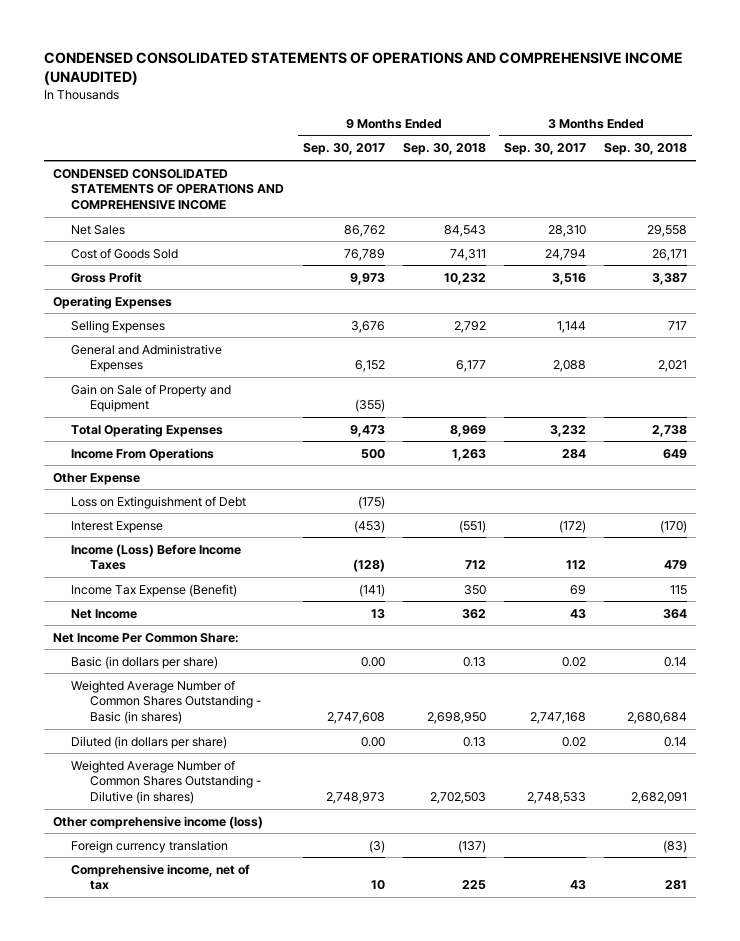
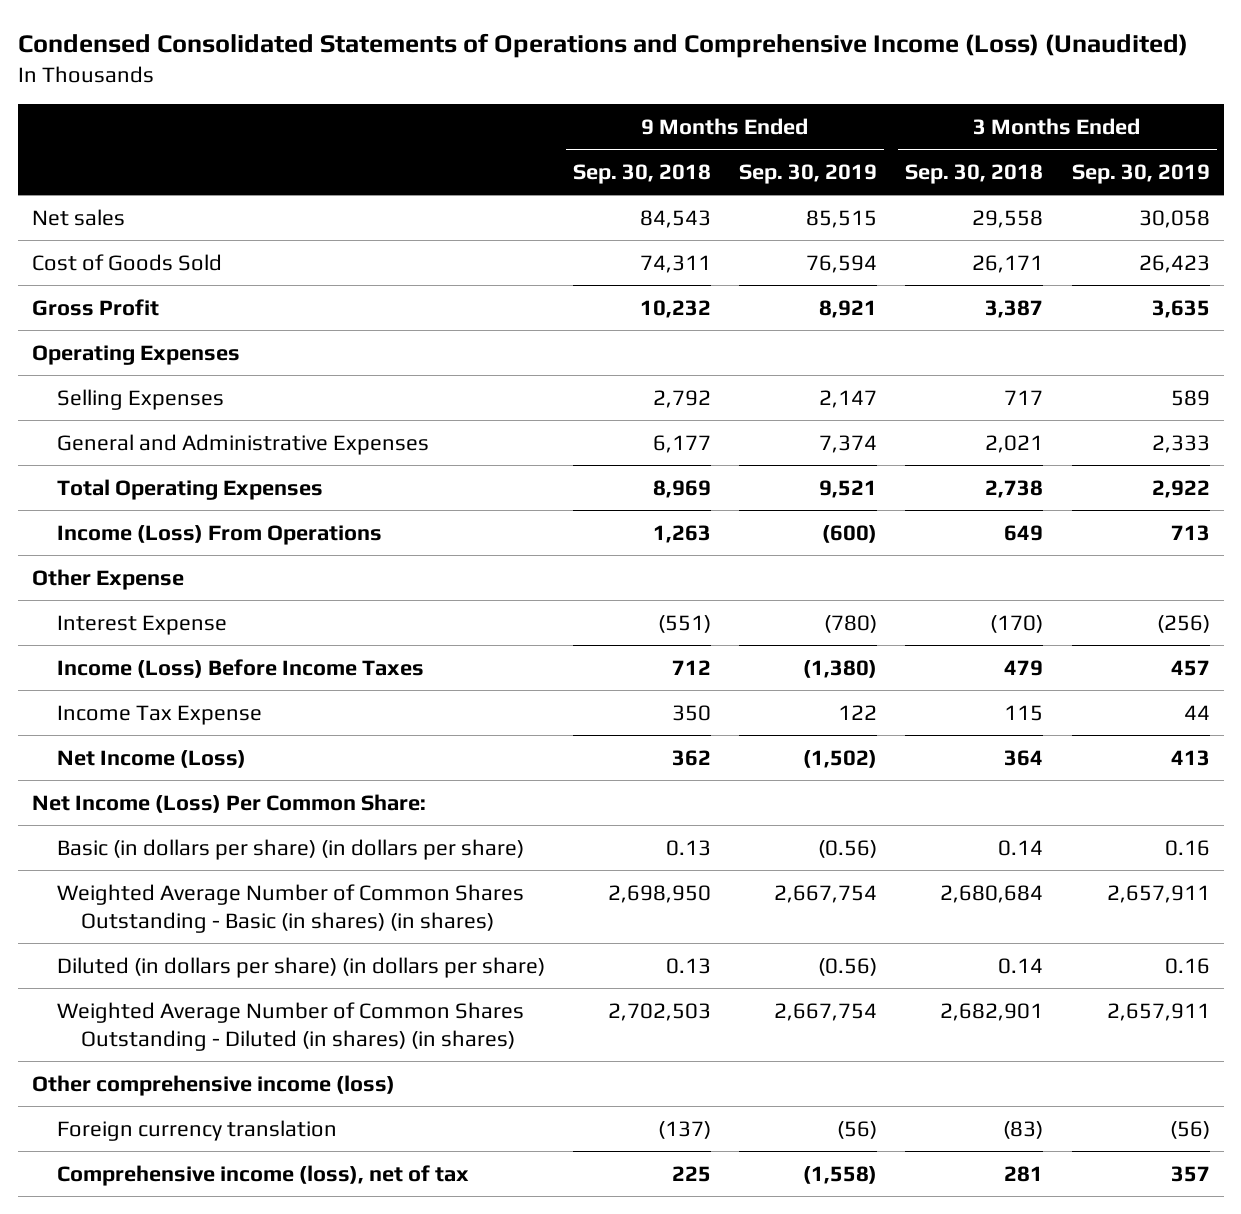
[43,51,683,86] CONDENSED CONSOLIDATED STATEMENTS OF OPERATIONS AND COMPREHENSIVE INCOME (UNAUDITED) -> [17,33,1188,59] Condensed Consolidated Statements of Operations and Comprehensive Income (Loss) (Unaudited)
[302,143,385,156] Sep. 30, 2017 -> none
[503,143,586,156] Sep. 30, 2017 -> none
none -> [739,164,878,185] Sep. 30, 2019
none -> [1071,164,1210,185] Sep. 30, 2019
[52,168,285,210] CONDENSED CONSOLIDATED STATEMENTS OF OPERATIONS AND COMPREHENSIVE INCOME -> none
[71,224,126,235] Net Sales -> [31,208,125,226] Net sales
[71,383,232,413] Gain on Sale of Property and Equipment -> none
[71,447,215,461] Income From Operations -> [56,524,382,545] Income (Loss) From Operations
[71,495,247,509] Loss on Extinguishment of Debt -> none
[71,583,238,597] Income Tax Expense (Benefit) -> [56,704,262,725] Income Tax Expense
[71,608,138,619] Net Income -> [56,749,246,768] Net Income (Loss)
[52,632,239,643] Net Income Per Common Share: -> [31,793,426,813] Net Income (Loss) Per Common Share:
[71,655,219,669] Basic (in dollars per share) -> [56,838,524,860] Basic (in dollars per share) (in dollars per share)
[71,679,261,724] Weighted Average Number of Common Shares Outstanding - Basic (in shares) -> [56,883,524,934] Weighted Average Number of Common Shares Outstanding - Basic (in shares) (in shares)
[71,735,228,749] Diluted (in dollars per share) -> [56,956,545,978] Diluted (in dollars per share) (in dollars per share)
[71,759,261,804] Weighted Average Number of Common Shares Outstanding - Dilutive (in shares) -> [56,1001,524,1052] Weighted Average Number of Common Shares Outstanding - Diluted (in shares) (in shares)
[631,791,688,804] 2,682,091 -> [940,1002,1044,1021] 2,682,901
[71,863,251,891] Comprehensive income, net of tax -> [56,1164,469,1186] Comprehensive income (loss), net of tax

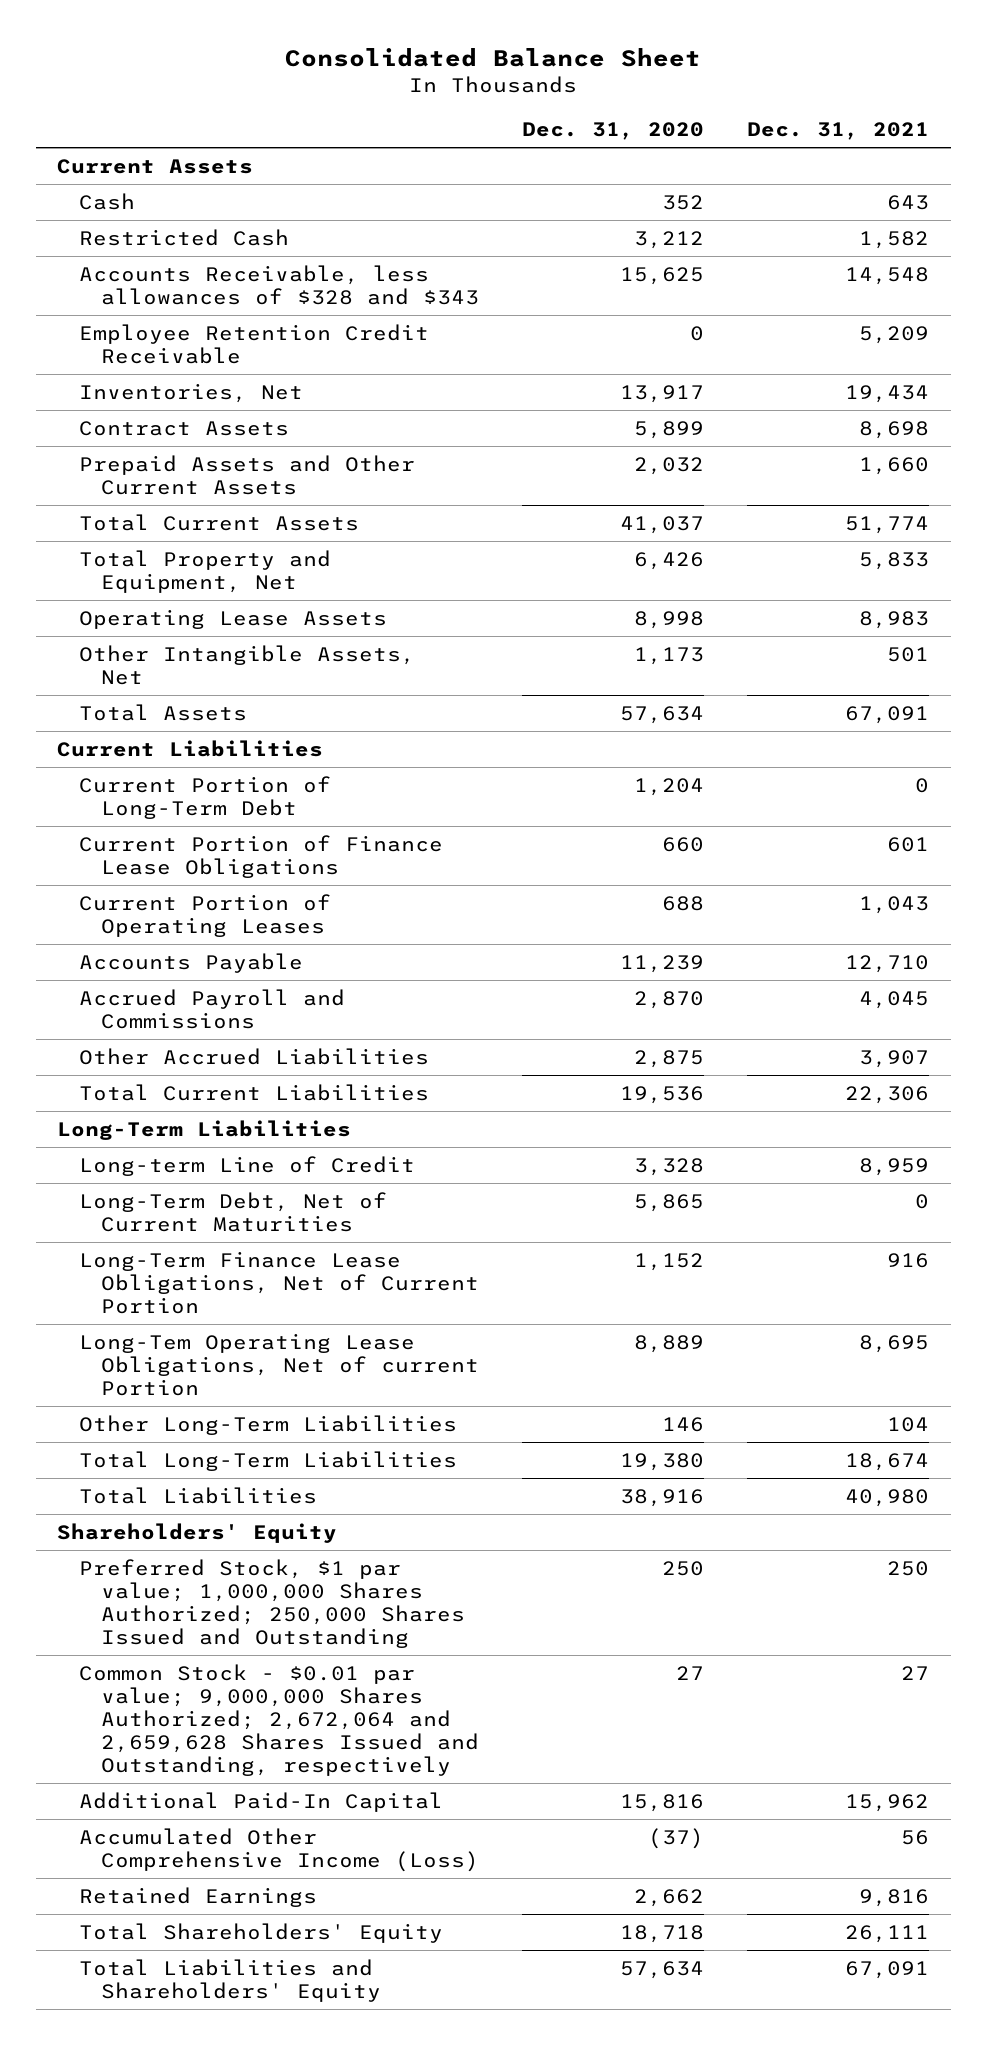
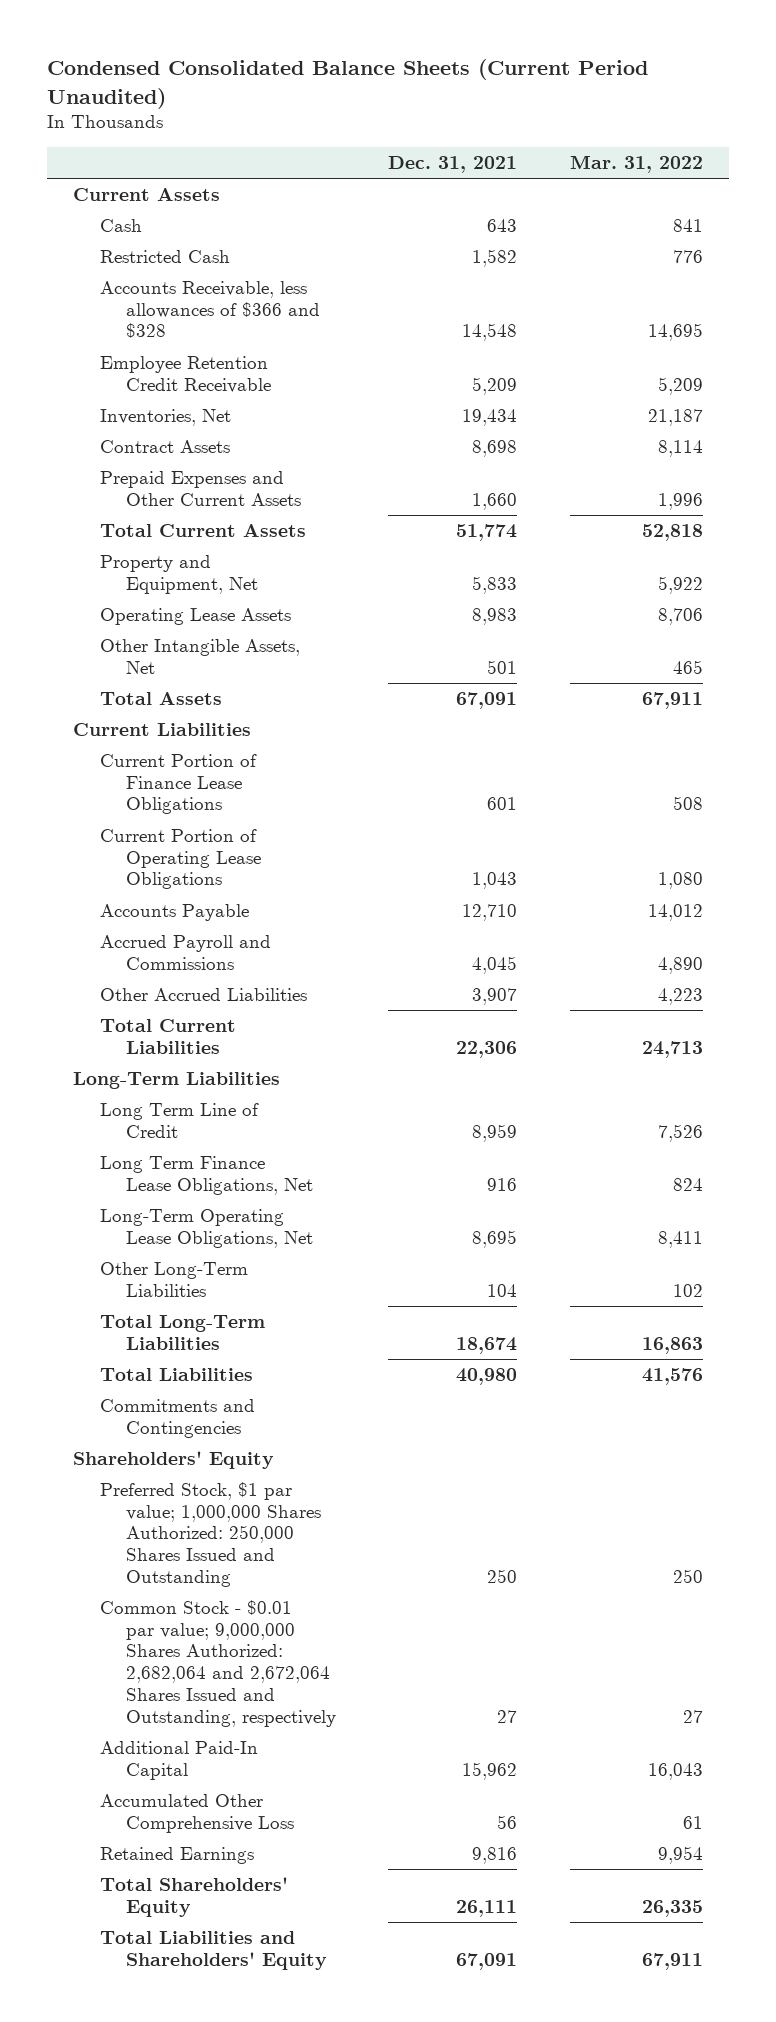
[285,47,702,67] Consolidated Balance Sheet -> [46,59,648,109] Condensed Consolidated Balance Sheets (Current Period Unaudited)
[522,122,705,141] Dec. 31, 2020 -> none
none -> [569,154,703,173] Mar. 31, 2022
[79,264,480,305] Accounts Receivable, less allowances of $328 and $343 -> [99,280,321,339] Accounts Receivable, less allowances of $366 and $328
[79,454,416,495] Prepaid Assets and Other Current Assets -> [99,470,302,506] Prepaid Expenses and Other Current Assets
[79,549,332,593] Total Property and Equipment, Net -> [99,554,259,594] Property and Equipment, Net
[79,775,332,819] Current Portion of Long-Term Debt -> none
[79,893,332,937] Current Portion of Operating Leases -> [99,828,262,890] Current Portion of Operating Lease Obligations
[79,1191,388,1232] Long-Term Debt, Net of Current Maturities -> none
[79,1155,416,1176] Long-term Line of Credit -> [99,1102,259,1138] Long Term Line of Credit
[79,1250,480,1314] Long-Term Finance Lease Obligations, Net of Current Portion -> [99,1155,314,1195] Long Term Finance Lease Obligations, Net
[79,1332,480,1396] Long-Tem Operating Lease Obligations, Net of current Portion -> [99,1208,314,1248] Long-Term Operating Lease Obligations, Net
none -> [99,1398,255,1438] Commitments and Contingencies
[79,1558,466,1648] Preferred Stock, $1 par value; 1,000,000 Shares Authorized; 250,000 Shares Issued and Outstanding -> [99,1481,322,1587] Preferred Stock, $1 par value; 1,000,000 Shares Authorized: 250,000 Shares Issued and Outstanding
[79,1663,480,1776] Common Stock - $0.01 par value; 9,000,000 Shares Authorized; 2,672,064 and 2,659,628 Shares Issued and Outstanding, respectively -> [99,1599,337,1727] Common Stock - $0.01 par value; 9,000,000 Shares Authorized: 2,682,064 and 2,672,064 Shares Issued and Outstanding, respectively
[79,1827,480,1872] Accumulated Other Comprehensive Income (Loss) -> [99,1793,295,1833] Accumulated Other Comprehensive Loss

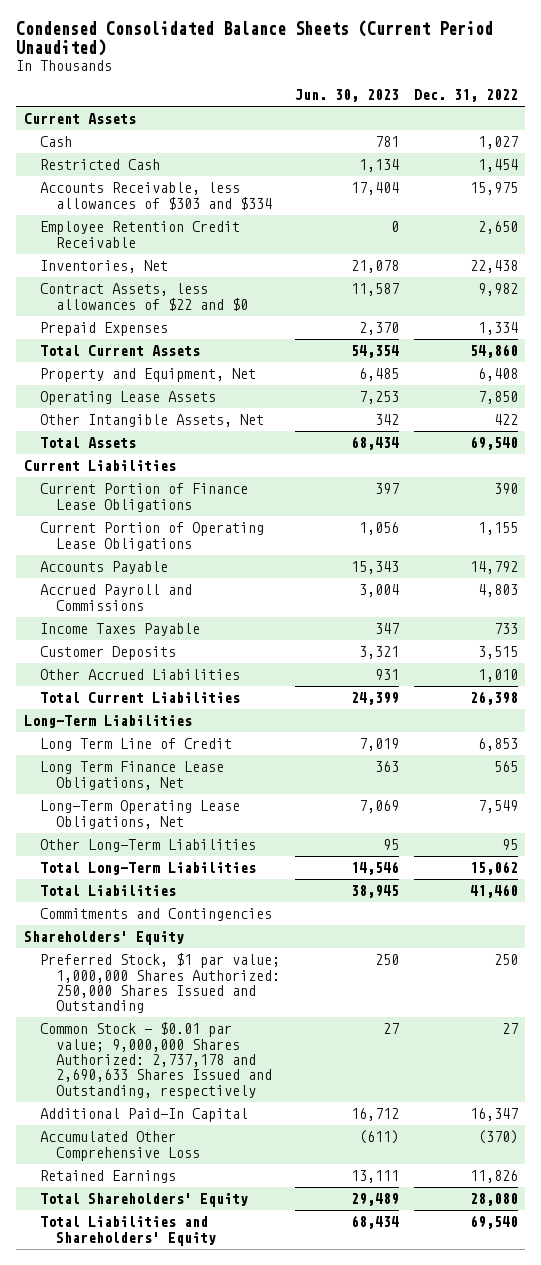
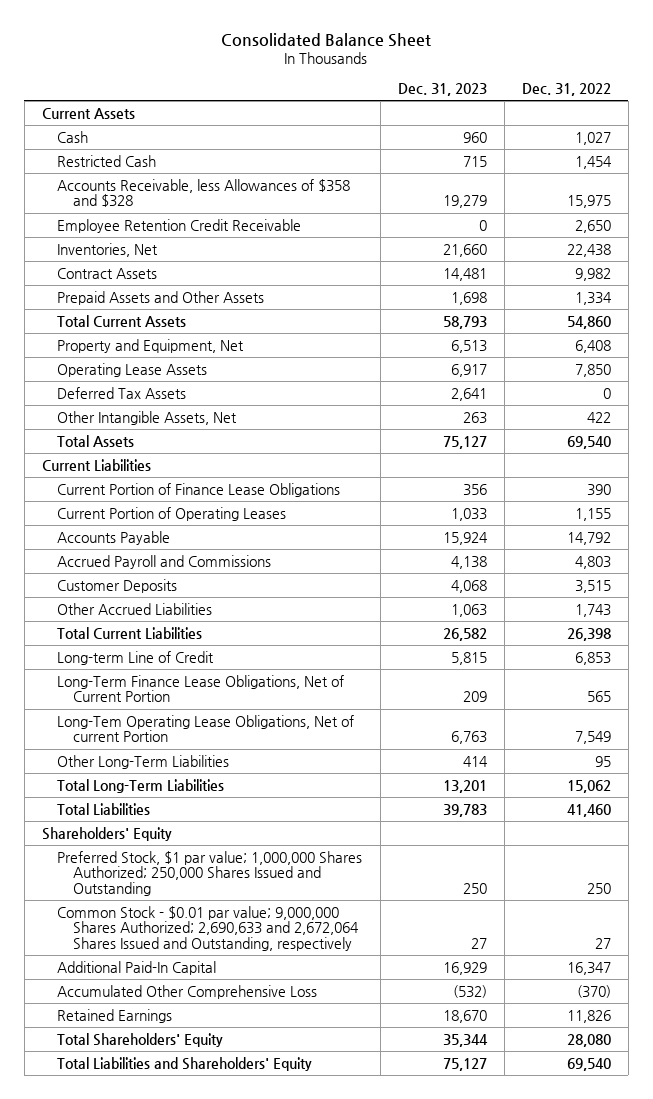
[16,20,494,57] Condensed Consolidated Balance Sheets (Current Period Unaudited) -> [221,32,432,47] Consolidated Balance Sheet
[295,89,400,103] Jun. 30, 2023 -> none
none -> [397,82,487,96] Dec. 31, 2023
[39,182,273,210] Accounts Receivable, less allowances of $303 and $334 -> [57,178,351,208] Accounts Receivable, less Allowances of $358 and $328
[39,283,249,311] Contract Assets, less allowances of $22 and $0 -> [57,267,158,279] Contract Assets
[39,322,168,337] Prepaid Expenses -> [57,290,265,305] Prepaid Assets and Other Assets
none -> [57,386,187,399] Deferred Tax Assets
[39,522,264,551] Current Portion of Operating Lease Obligations -> [57,506,287,521] Current Portion of Operating Leases
[39,623,200,637] Income Taxes Payable -> none
[477,669,518,683] 1,010 -> [574,603,611,617] 1,743
[23,715,192,729] Long-Term Liabilities -> none
[39,738,232,752] Long Term Line of Credit -> [57,650,215,665] Long-term Line of Credit
[39,761,224,790] Long Term Finance Lease Obligations, Net -> [57,674,345,703] Long-Term Finance Lease Obligations, Net of Current Portion
[39,800,240,829] Long-Term Operating Lease Obligations, Net -> [57,714,355,743] Long-Tem Operating Lease Obligations, Net of current Portion
[39,908,272,922] Commitments and Contingencies -> none
[39,953,281,1014] Preferred Stock, $1 par value; 1,000,000 Shares Authorized: 250,000 Shares Issued and Outstanding -> [57,850,363,896] Preferred Stock, $1 par value; 1,000,000 Shares Authorized; 250,000 Shares Issued and Outstanding
[39,1022,273,1099] Common Stock - $0.01 par value; 9,000,000 Shares Authorized: 2,737,178 and 2,690,633 Shares Issued and Outstanding, respectively -> [57,905,359,951] Common Stock - $0.01 par value; 9,000,000 Shares Authorized; 2,690,633 and 2,672,064 Shares Issued and Outstanding, respectively

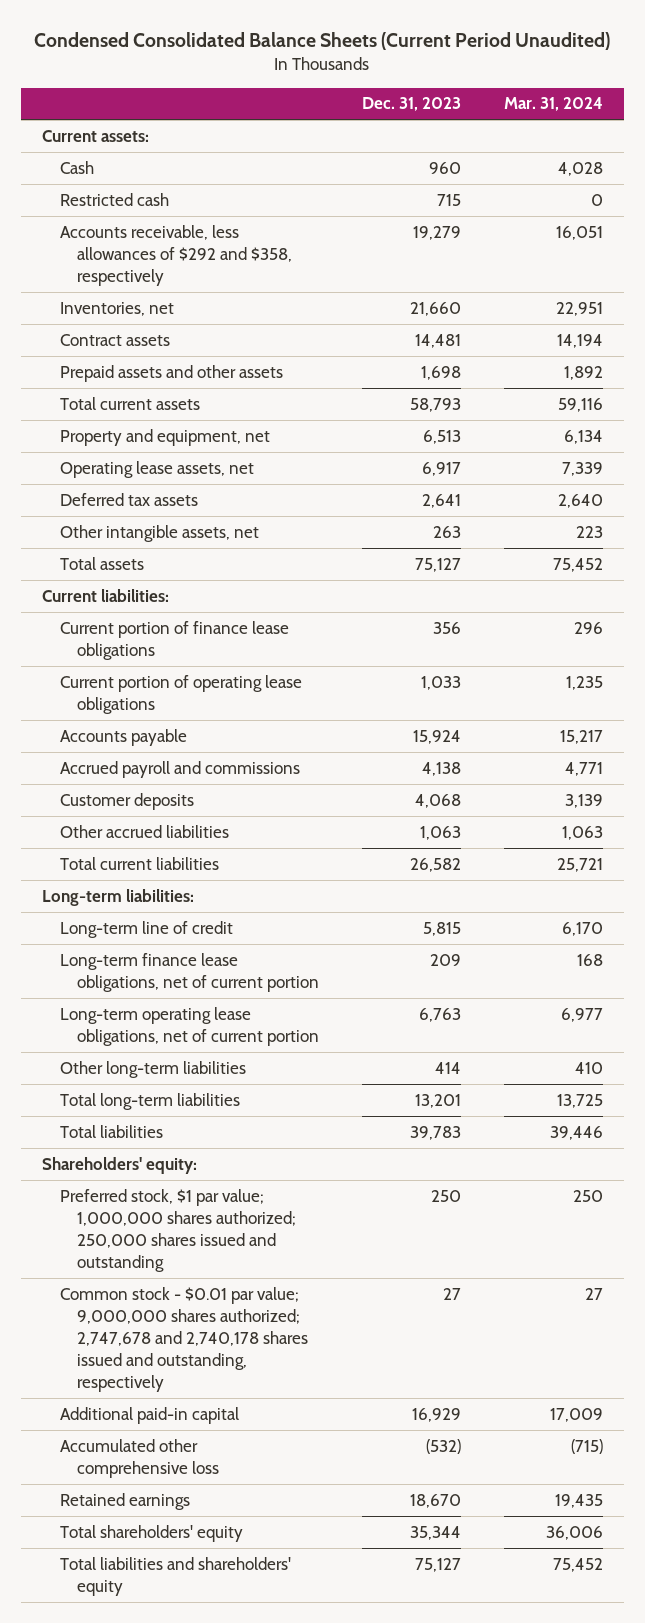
[221,32,432,47] Consolidated Balance Sheet -> [34,32,611,51] Condensed Consolidated Balance Sheets (Current Period Unaudited)
[521,82,611,96] Dec. 31, 2022 -> none
none -> [503,97,603,112] Mar. 31, 2024
[41,107,135,119] Current Assets -> [42,129,150,142] Current assets:
[57,218,302,233] Employee Retention Credit Receivable -> none
[57,154,157,167] Restricted Cash -> [59,192,169,206] Restricted cash
[57,178,351,208] Accounts Receivable, less Allowances of $358 and $328 -> [59,224,293,286] Accounts receivable, less allowances of $292 and $358, respectively
[57,242,159,257] Inventories, Net -> [59,301,174,316] Inventories, net
[57,267,158,279] Contract Assets -> [59,333,170,346] Contract assets
[57,290,265,305] Prepaid Assets and Other Assets -> [59,364,283,382] Prepaid assets and other assets
[57,314,187,327] Total Current Assets -> [59,396,200,410] Total current assets
[57,338,245,353] Property and Equipment, Net -> [59,428,270,446] Property and equipment, net
[57,362,208,377] Operating Lease Assets -> [59,460,254,478] Operating lease assets, net
[57,386,187,399] Deferred Tax Assets -> [59,492,198,506] Deferred tax assets
[57,410,238,425] Other Intangible Assets, Net -> [59,524,259,542] Other intangible assets, net
[57,434,135,447] Total Assets -> [59,556,144,570] Total assets
[41,458,151,471] Current Liabilities -> [42,588,170,602] Current liabilities:
[57,482,341,497] Current Portion of Finance Lease Obligations -> [59,620,289,660] Current portion of finance lease obligations
[57,506,287,521] Current Portion of Operating Leases -> [59,674,302,714] Current portion of operating lease obligations
[57,530,171,545] Accounts Payable -> [59,728,187,746] Accounts payable
[57,554,272,569] Accrued Payroll and Commissions -> [59,760,300,778] Accrued payroll and commissions
[57,578,178,593] Customer Deposits -> [59,792,194,810] Customer deposits
[57,602,213,615] Other Accrued Liabilities -> [59,824,229,838] Other accrued liabilities
[57,626,203,639] Total Current Liabilities -> [59,856,219,870] Total current liabilities
none -> [42,888,195,906] Long-term liabilities:
[57,650,215,665] Long-term Line of Credit -> [59,920,233,938] Long-term line of credit
[57,674,345,703] Long-Term Finance Lease Obligations, Net of Current Portion -> [59,952,320,992] Long-term finance lease obligations, net of current portion
[57,714,355,743] Long-Tem Operating Lease Obligations, Net of current Portion -> [59,1006,320,1046] Long-term operating lease obligations, net of current portion
[57,754,230,769] Other Long-Term Liabilities -> [59,1060,246,1078] Other long-term liabilities
[57,778,225,793] Total Long-Term Liabilities -> [59,1092,240,1110] Total long-term liabilities
[57,802,151,815] Total Liabilities -> [59,1124,163,1138] Total liabilities
[41,826,172,841] Shareholders' Equity -> [42,1156,198,1174] Shareholders' equity:
[57,850,363,896] Preferred Stock, $1 par value; 1,000,000 Shares Authorized; 250,000 Shares Issued and Outstanding -> [59,1188,297,1273] Preferred stock, $1 par value; 1,000,000 shares authorized; 250,000 shares issued and outstanding
[57,905,359,951] Common Stock - $0.01 par value; 9,000,000 Shares Authorized; 2,690,633 and 2,672,064 Shares Issued and Outstanding, respectively -> [59,1286,309,1393] Common stock - $0.01 par value; 9,000,000 shares authorized; 2,747,678 and 2,740,178 shares issued and outstanding, respectively
[57,960,217,975] Additional Paid-In Capital -> [59,1406,239,1424] Additional paid-in capital
[57,984,318,999] Accumulated Other Comprehensive Loss -> [59,1438,220,1478] Accumulated other comprehensive loss
[57,1008,173,1023] Retained Earnings -> [59,1492,190,1510] Retained earnings
[57,1032,224,1047] Total Shareholders' Equity -> [59,1524,243,1542] Total shareholders' equity
[57,1056,313,1071] Total Liabilities and Shareholders' Equity -> [59,1556,291,1596] Total liabilities and shareholders' equity

